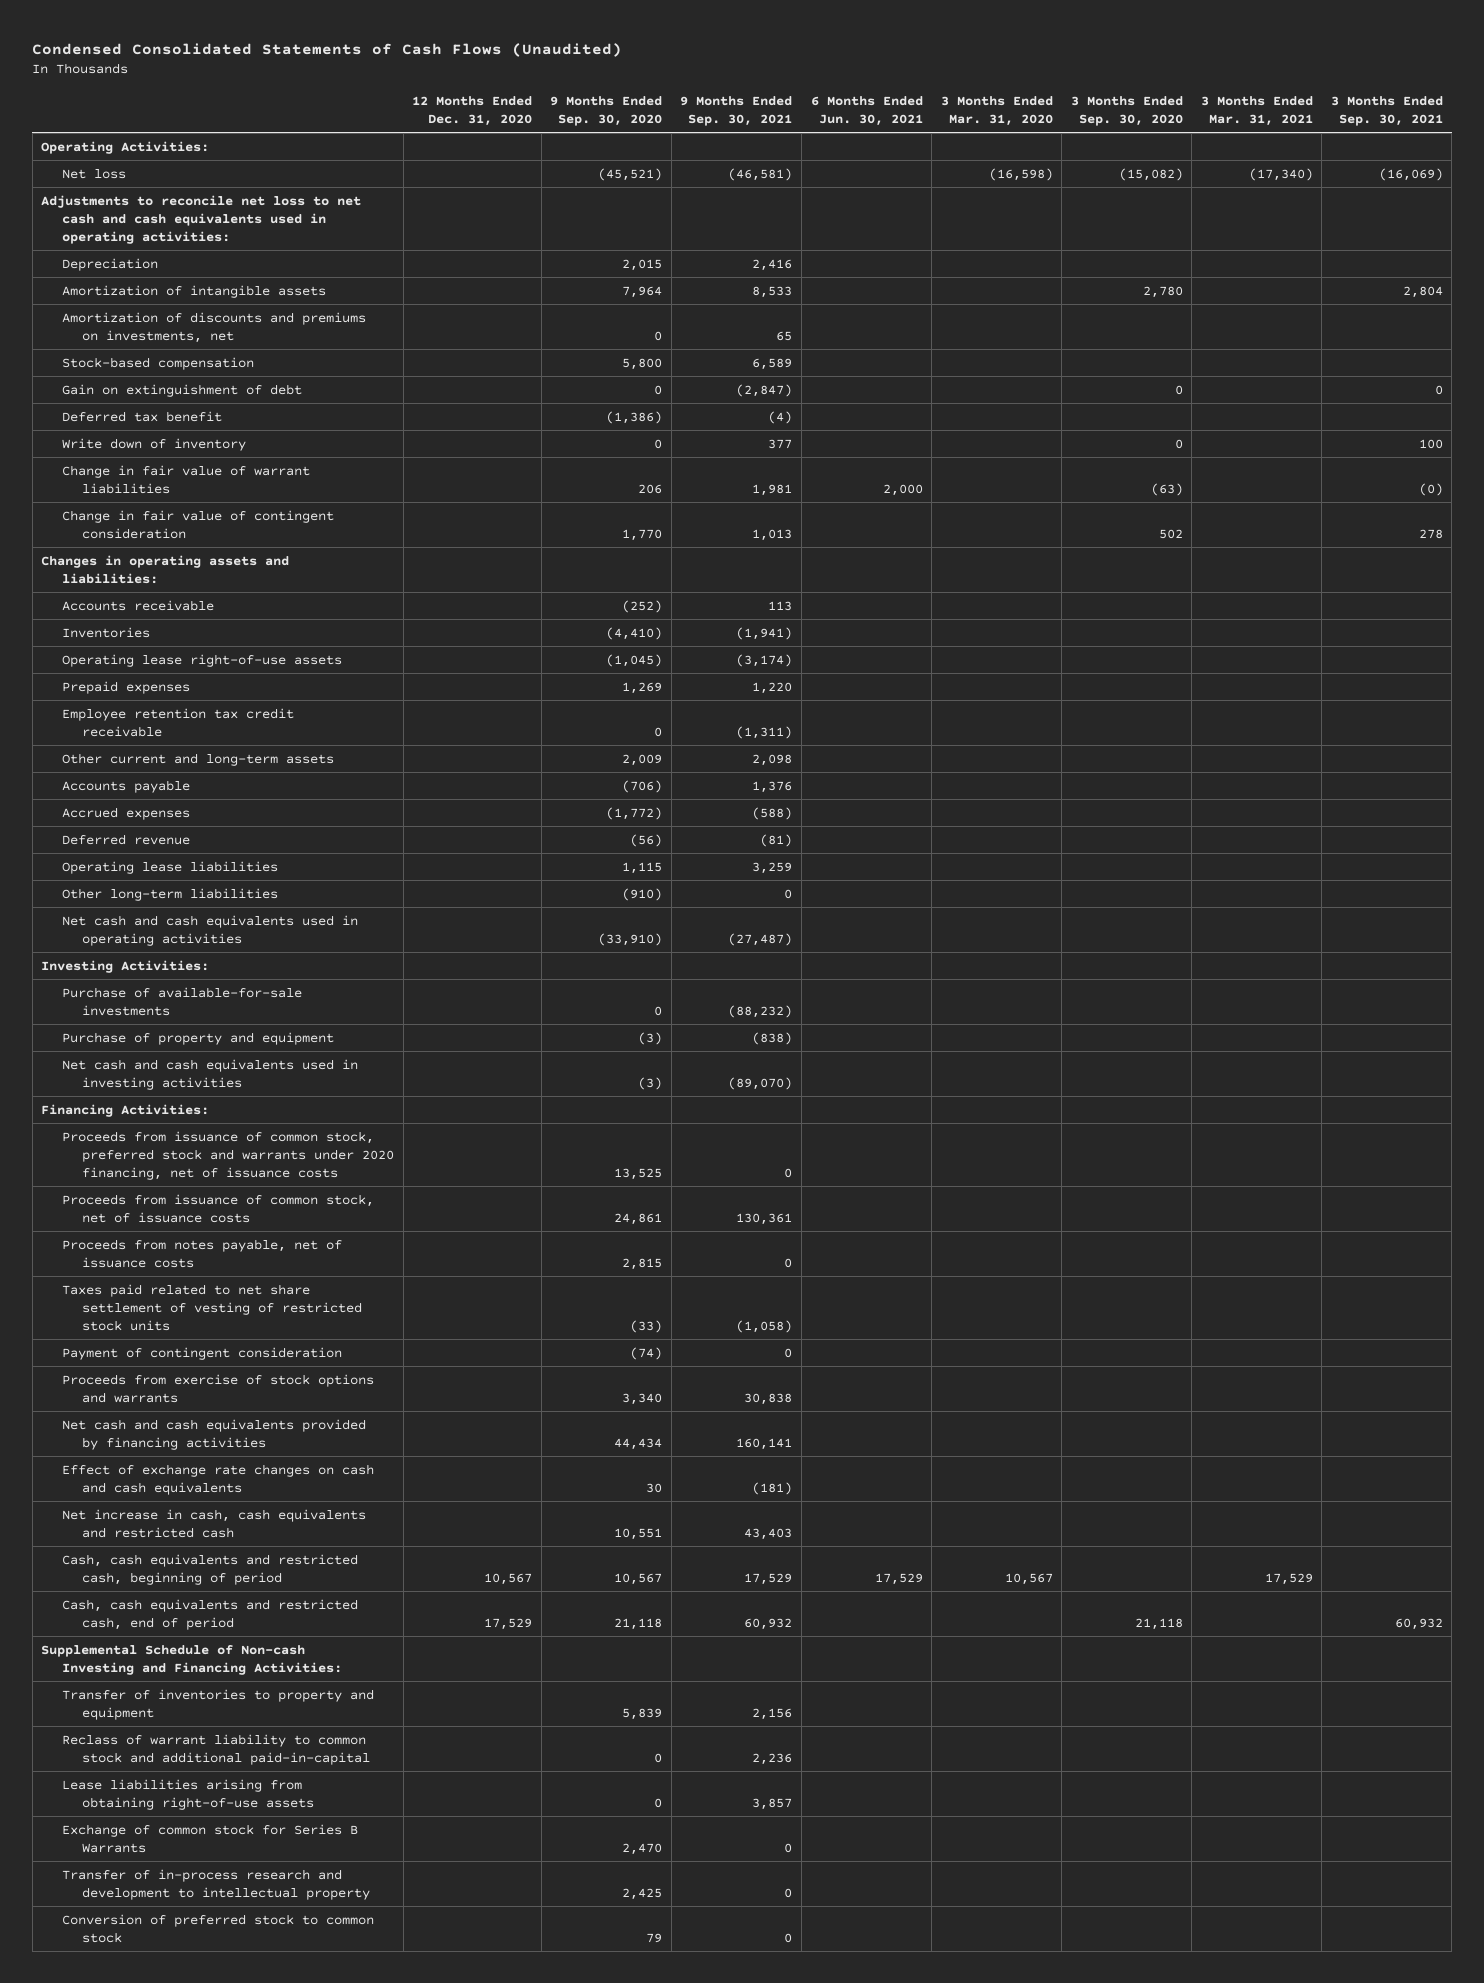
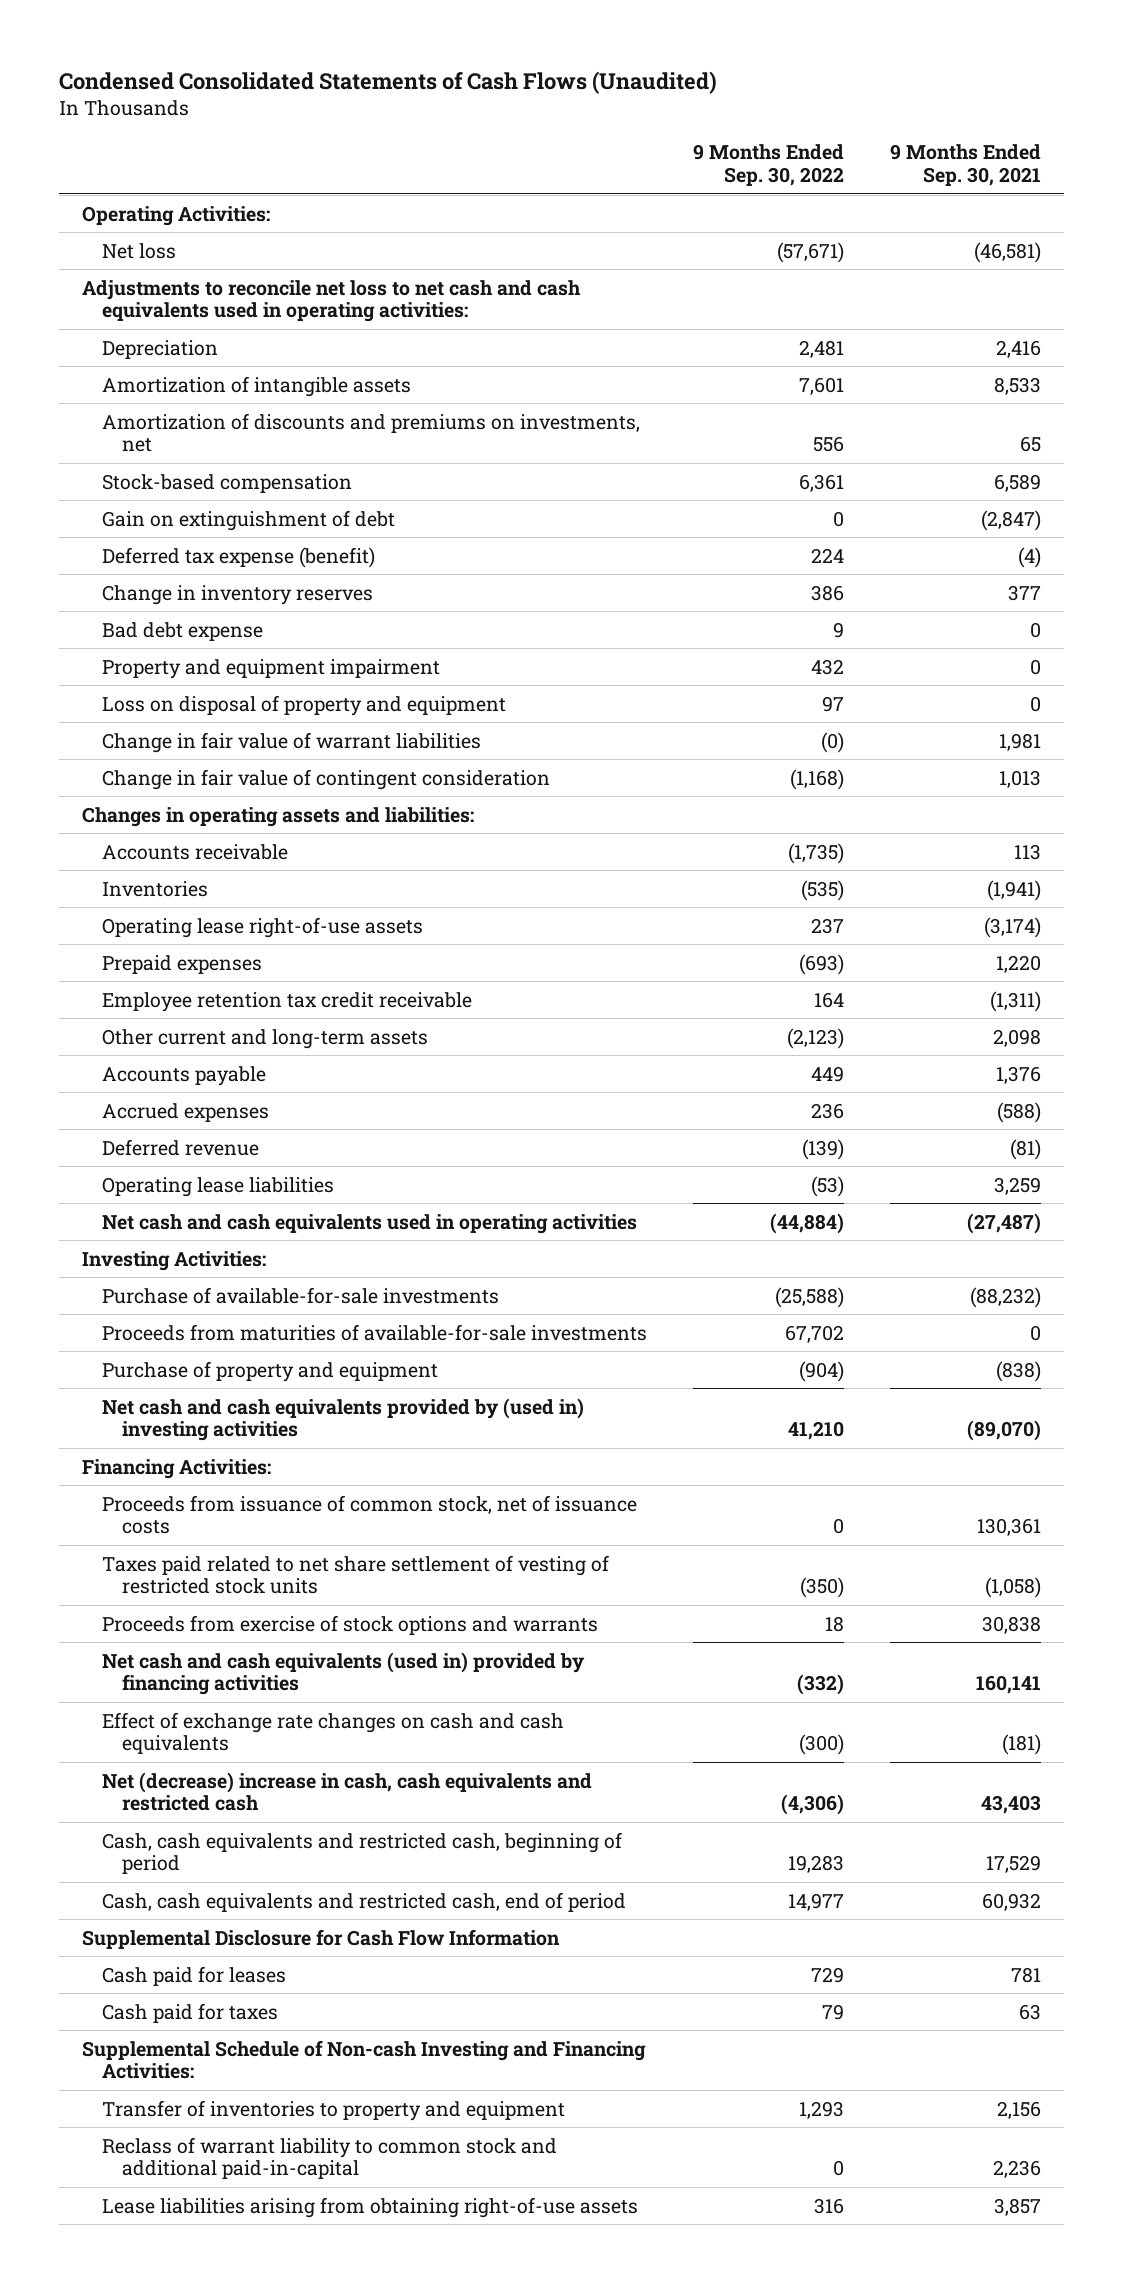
[412,95,533,126] 12 Months Ended Dec. 31, 2020 -> none
[550,95,663,126] 9 Months Ended Sep. 30, 2020 -> none
[810,95,923,126] 6 Months Ended Jun. 30, 2021 -> none
[940,95,1053,126] 3 Months Ended Mar. 31, 2020 -> none
[1070,95,1183,126] 3 Months Ended Sep. 30, 2020 -> none
[1200,95,1313,126] 3 Months Ended Mar. 31, 2021 -> none
[1330,95,1443,126] 3 Months Ended Sep. 30, 2021 -> none
none -> [692,144,844,187] 9 Months Ended Sep. 30, 2022
[61,410,222,422] Deferred tax benefit -> [101,546,375,568] Deferred tax expense (benefit)
[61,437,246,451] Write down of inventory -> [101,584,373,605] Change in inventory reserves
none -> [101,621,263,641] Bad debt expense
none -> [101,658,440,679] Property and equipment impairment
none -> [101,694,506,716] Loss on disposal of property and equipment
[61,887,278,901] Other long-term liabilities -> none
none -> [101,1323,647,1341] Proceeds from maturities of available-for-sale investments
[61,1058,358,1090] Net cash and cash equivalents used in investing activities -> [101,1397,584,1442] Net cash and cash equivalents provided by (used in) investing activities
[61,1130,395,1180] Proceeds from issuance of common stock, preferred stock and warrants under 2020 financing, net of issuance costs -> none
[61,1238,342,1268] Proceeds from notes payable, net of issuance costs -> none
[61,1346,342,1360] Payment of contingent consideration -> none
[61,1418,366,1450] Net cash and cash equivalents provided by financing activities -> [101,1651,585,1696] Net cash and cash equivalents (used in) provided by financing activities
[61,1508,366,1538] Net increase in cash, cash equivalents and restricted cash -> [101,1771,592,1812] Net (decrease) increase in cash, cash equivalents and restricted cash
none -> [81,1928,560,1949] Supplemental Disclosure for Cash Flow Information
none -> [101,1965,286,1986] Cash paid for leases
none -> [101,2002,278,2023] Cash paid for taxes
[61,1823,358,1853] Exchange of common stock for Series B Warrants -> none
[61,1868,371,1900] Transfer of in-process research and development to intellectual property -> none
[61,1913,374,1943] Conversion of preferred stock to common stock -> none

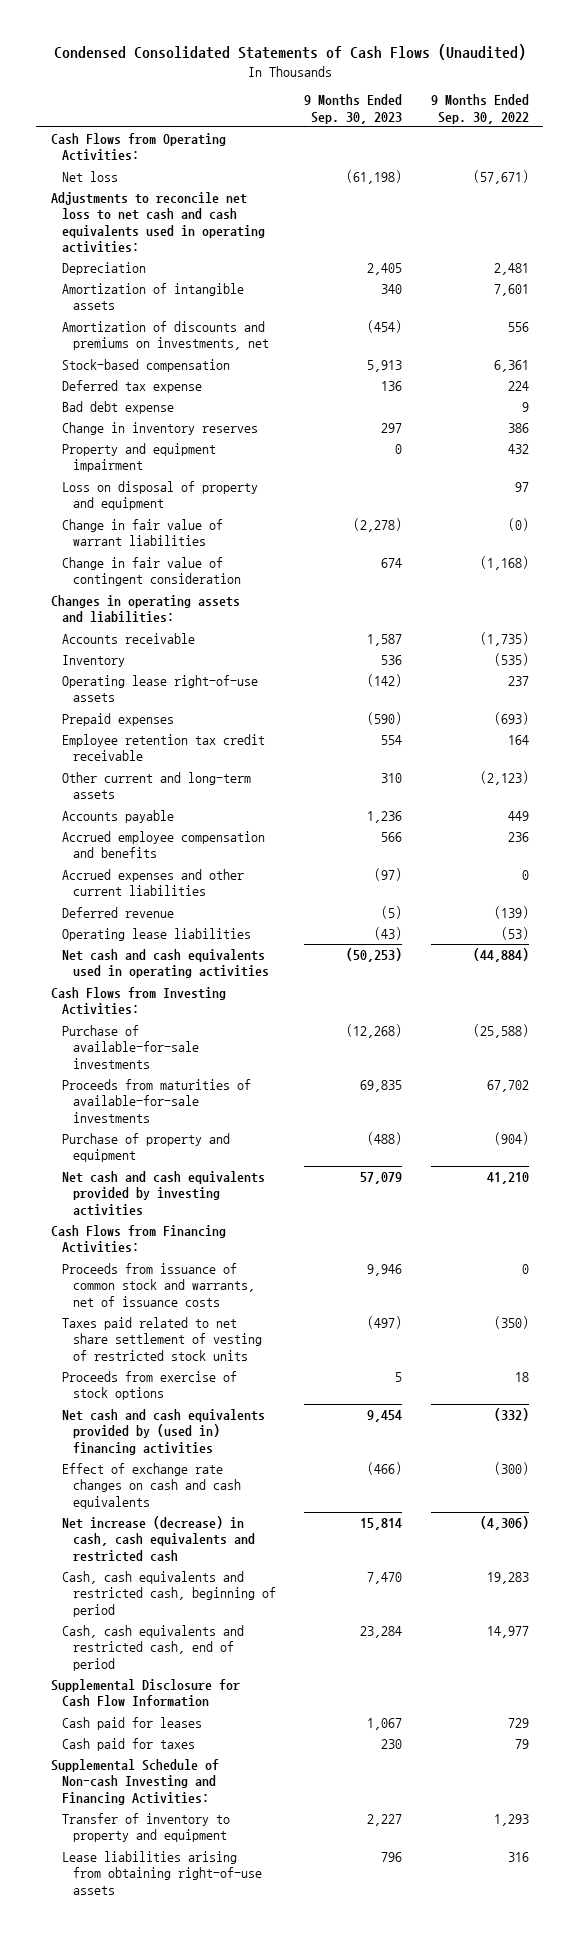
[889,144,1041,187] 9 Months Ended Sep. 30, 2021 -> none
none -> [304,94,403,124] 9 Months Ended Sep. 30, 2023
[81,205,270,226] Operating Activities: -> [50,132,226,162] Cash Flows from Operating Activities:
[101,509,395,531] Gain on extinguishment of debt -> none
[101,546,375,568] Deferred tax expense (benefit) -> [61,379,202,393] Deferred tax expense
[101,584,373,605] Change in inventory reserves -> [61,421,258,435] Change in inventory reserves
[101,880,208,897] Inventories -> [61,654,125,667] Inventory
none -> [61,830,265,859] Accrued employee compensation and benefits
[101,1102,269,1122] Accrued expenses -> [61,868,244,897] Accrued expenses and other current liabilities
[810,1102,844,1119] 236 -> [521,869,529,880] 0
[81,1250,266,1271] Investing Activities: -> [50,986,226,1016] Cash Flows from Investing Activities:
[101,1397,584,1442] Net cash and cash equivalents provided by (used in) investing activities -> [61,1170,265,1216] Net cash and cash equivalents provided by investing activities
[81,1458,271,1479] Financing Activities: -> [50,1224,226,1254] Cash Flows from Financing Activities:
[101,1494,637,1535] Proceeds from issuance of common stock, net of issuance costs -> [61,1262,255,1307] Proceeds from issuance of common stock and warrants, net of issuance costs
[101,1614,598,1635] Proceeds from exercise of stock options and warrants -> [61,1370,237,1401] Proceeds from exercise of stock options
[101,1651,585,1696] Net cash and cash equivalents (used in) provided by financing activities -> [61,1408,265,1455] Net cash and cash equivalents provided by (used in) financing activities
[101,1771,592,1812] Net (decrease) increase in cash, cash equivalents and restricted cash -> [61,1515,255,1562] Net increase (decrease) in cash, cash equivalents and restricted cash
[101,2136,557,2180] Reclass of warrant liability to common stock and additional paid-in-capital -> none
[101,2099,565,2121] Transfer of inventories to property and equipment -> [61,1812,230,1843] Transfer of inventory to property and equipment

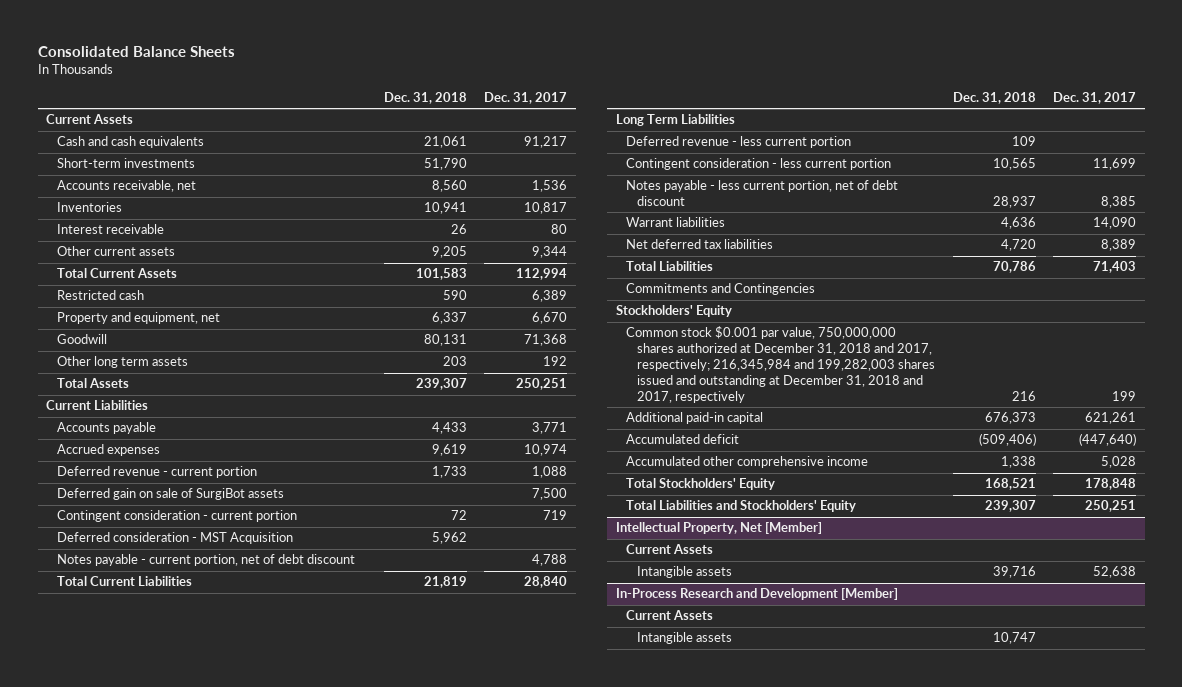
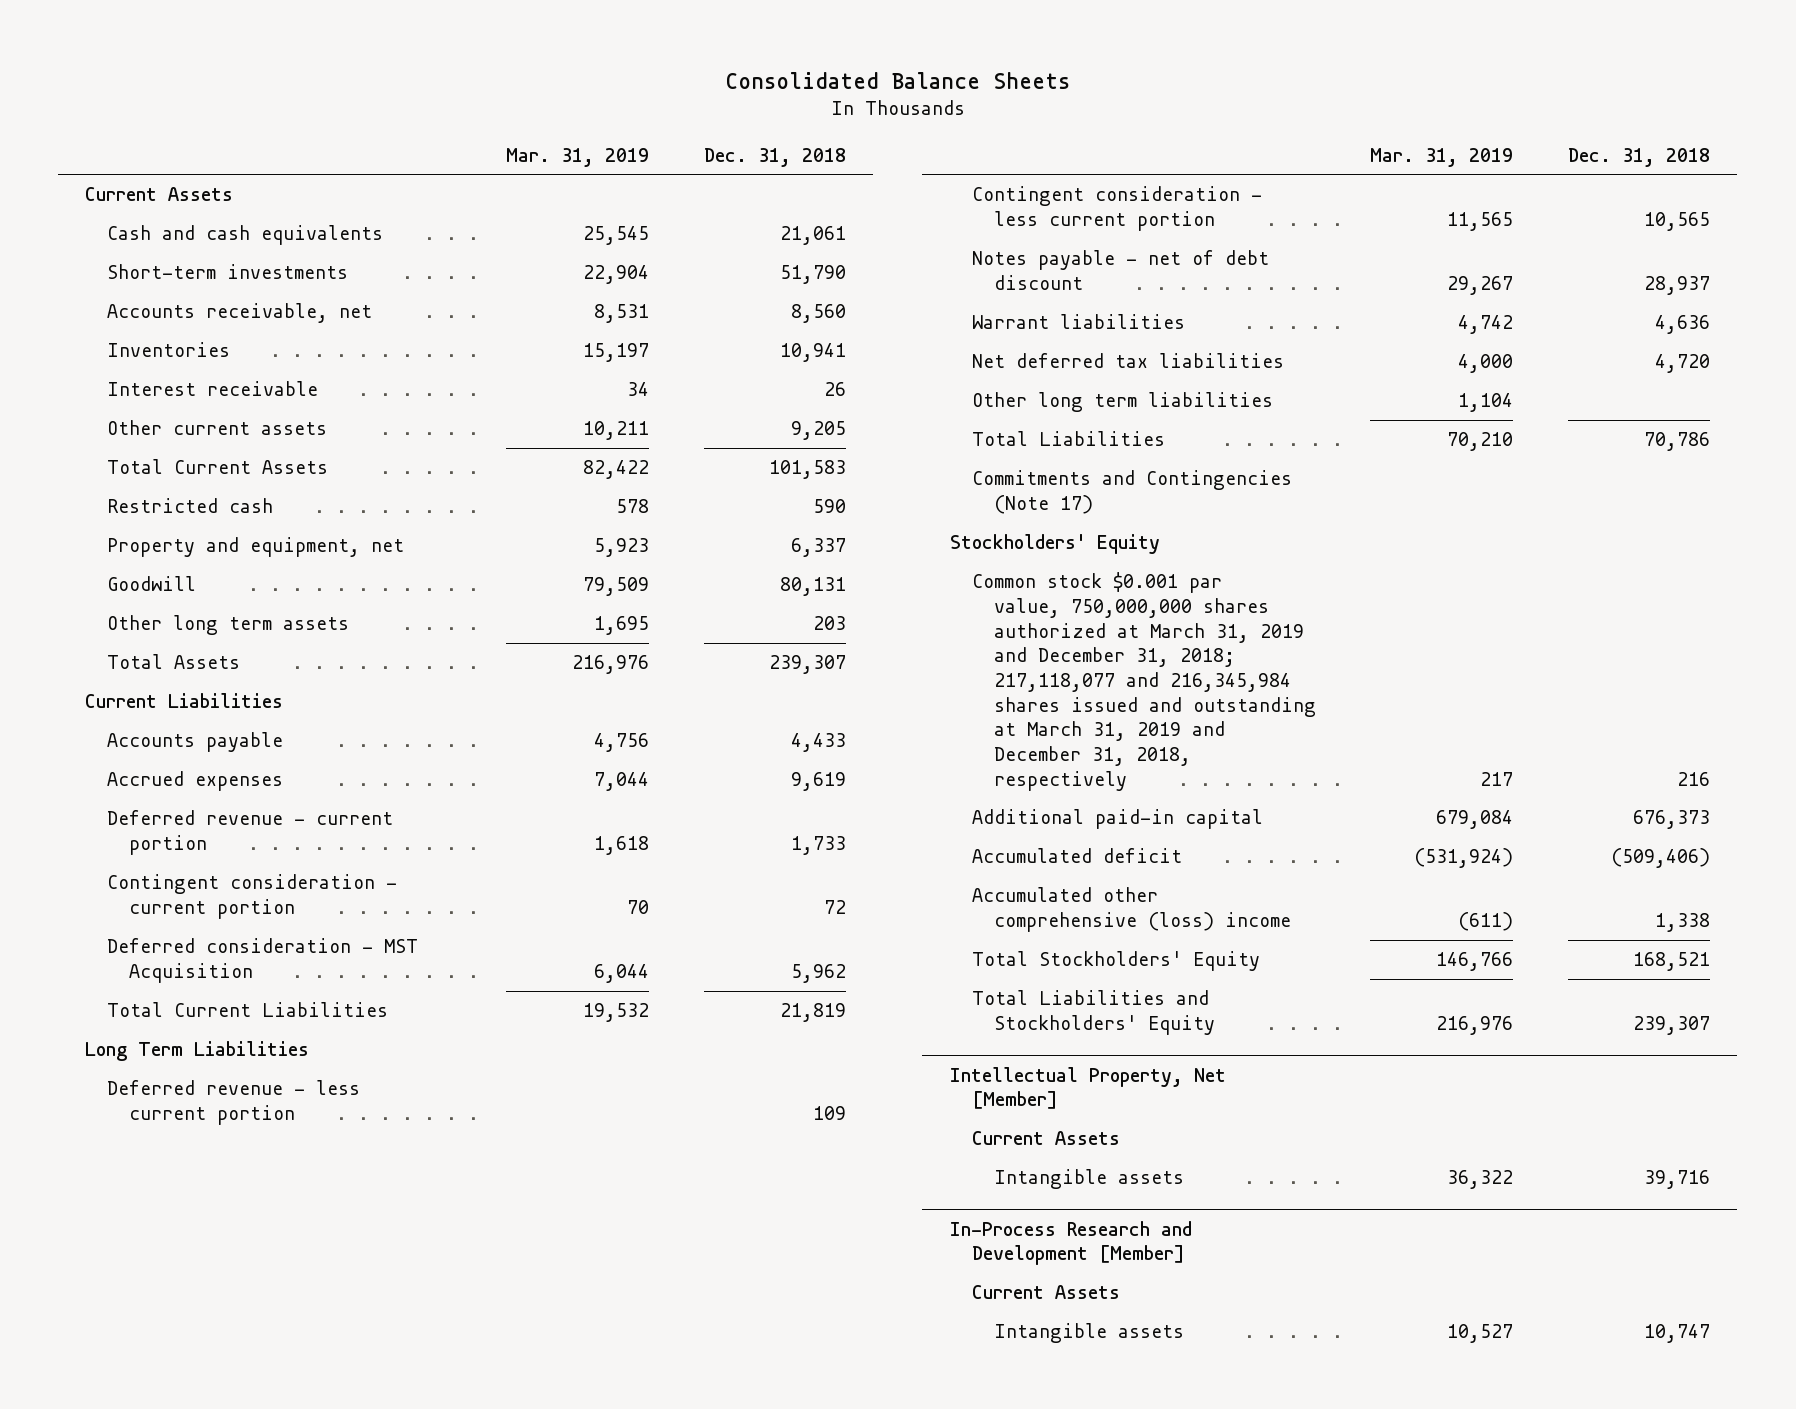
[483,92,567,105] Dec. 31, 2017 -> none
none -> [506,147,650,167] Mar. 31, 2019
[57,488,285,501] Deferred gain on sale of SurgiBot assets -> none
[57,554,356,567] Notes payable - current portion, net of debt discount -> none
[626,180,899,207] Notes payable - less current portion, net of debt discount -> [971,250,1269,291] Notes payable - net of debt discount
none -> [971,392,1273,413] Other long term liabilities
[626,283,816,296] Commitments and Contingencies -> [971,470,1292,515] Commitments and Contingencies (Note 17)
[626,326,936,403] Common stock $0.001 par value, 750,000,000 shares authorized at December 31, 2018 and 2017, respectively; 216,345,984 and 199,282,003 shares issued and outstanding at December 31, 2018 and 2017, respectively -> [971,572,1316,791] Common stock $0.001 par value, 750,000,000 shares authorized at March 31, 2019 and December 31, 2018; 217,118,077 and 216,345,984 shares issued and outstanding at March 31, 2019 and December 31, 2018, respectively
[626,456,869,469] Accumulated other comprehensive income -> [971,887,1291,933] Accumulated other comprehensive (loss) income

